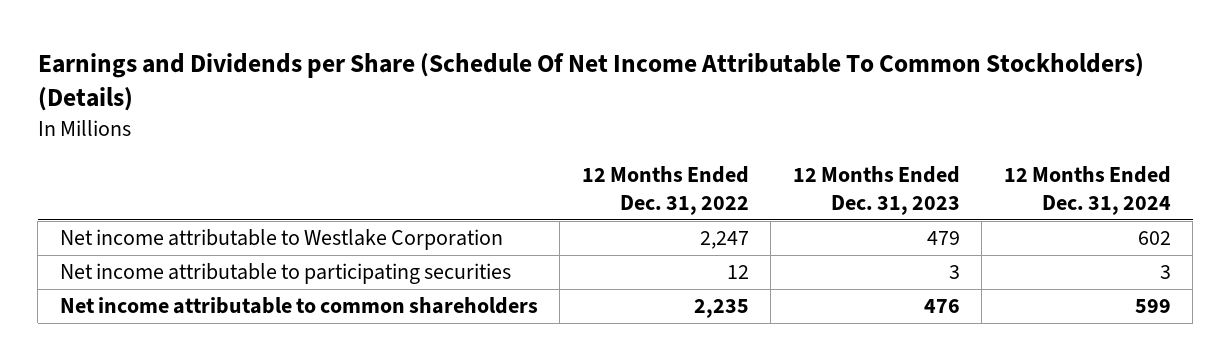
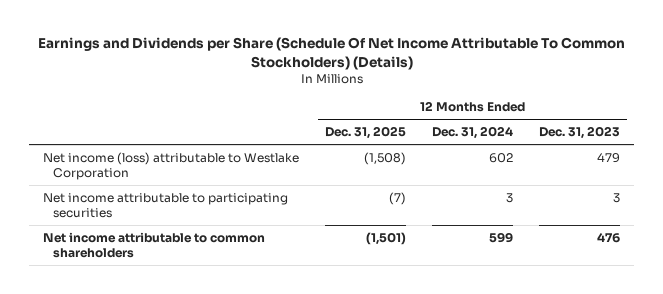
[581,166,749,215] 12 Months Ended Dec. 31, 2022 -> none
none -> [324,126,406,140] Dec. 31, 2025
[59,229,503,251] Net income attributable to Westlake Corporation -> [42,151,299,181] Net income (loss) attributable to Westlake Corporation

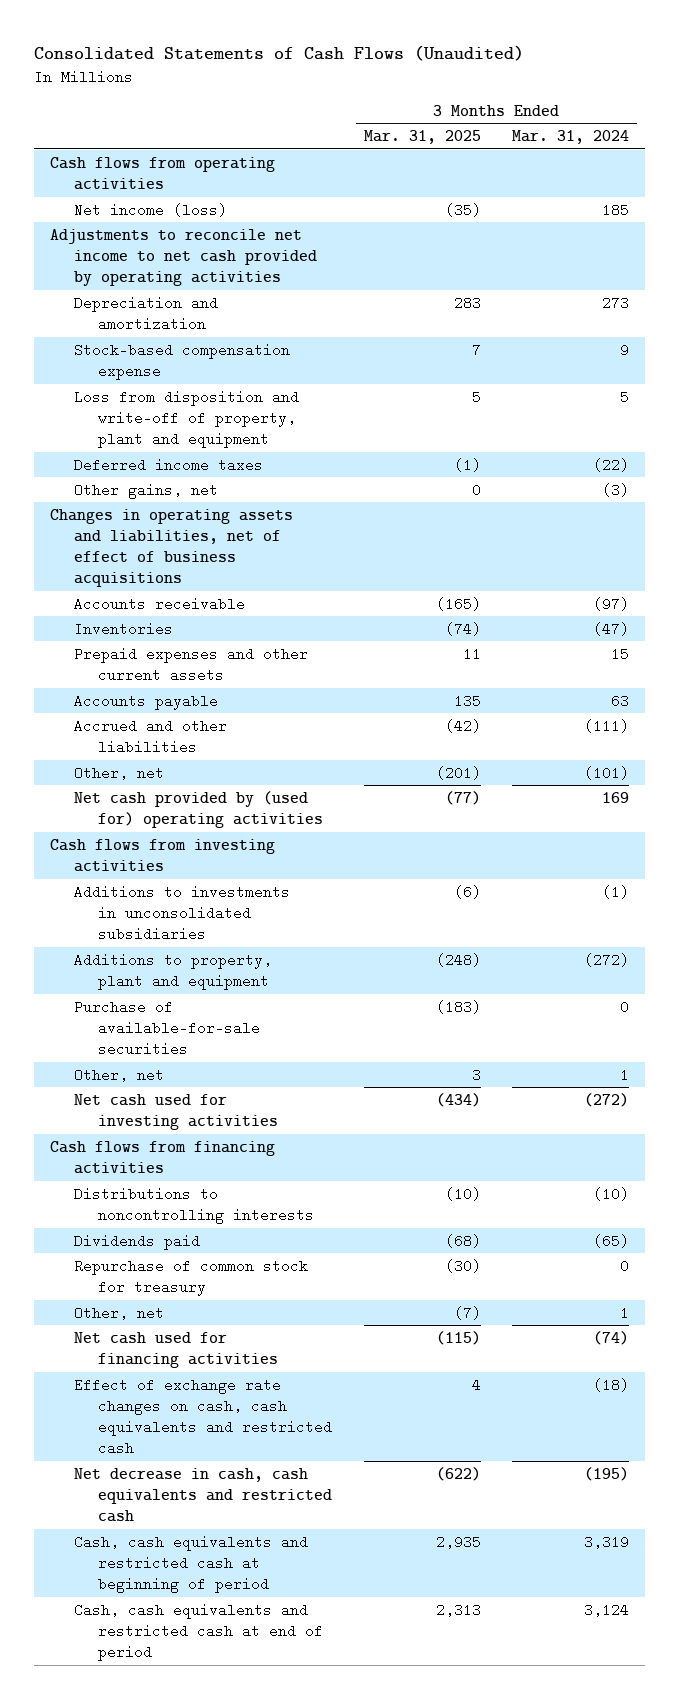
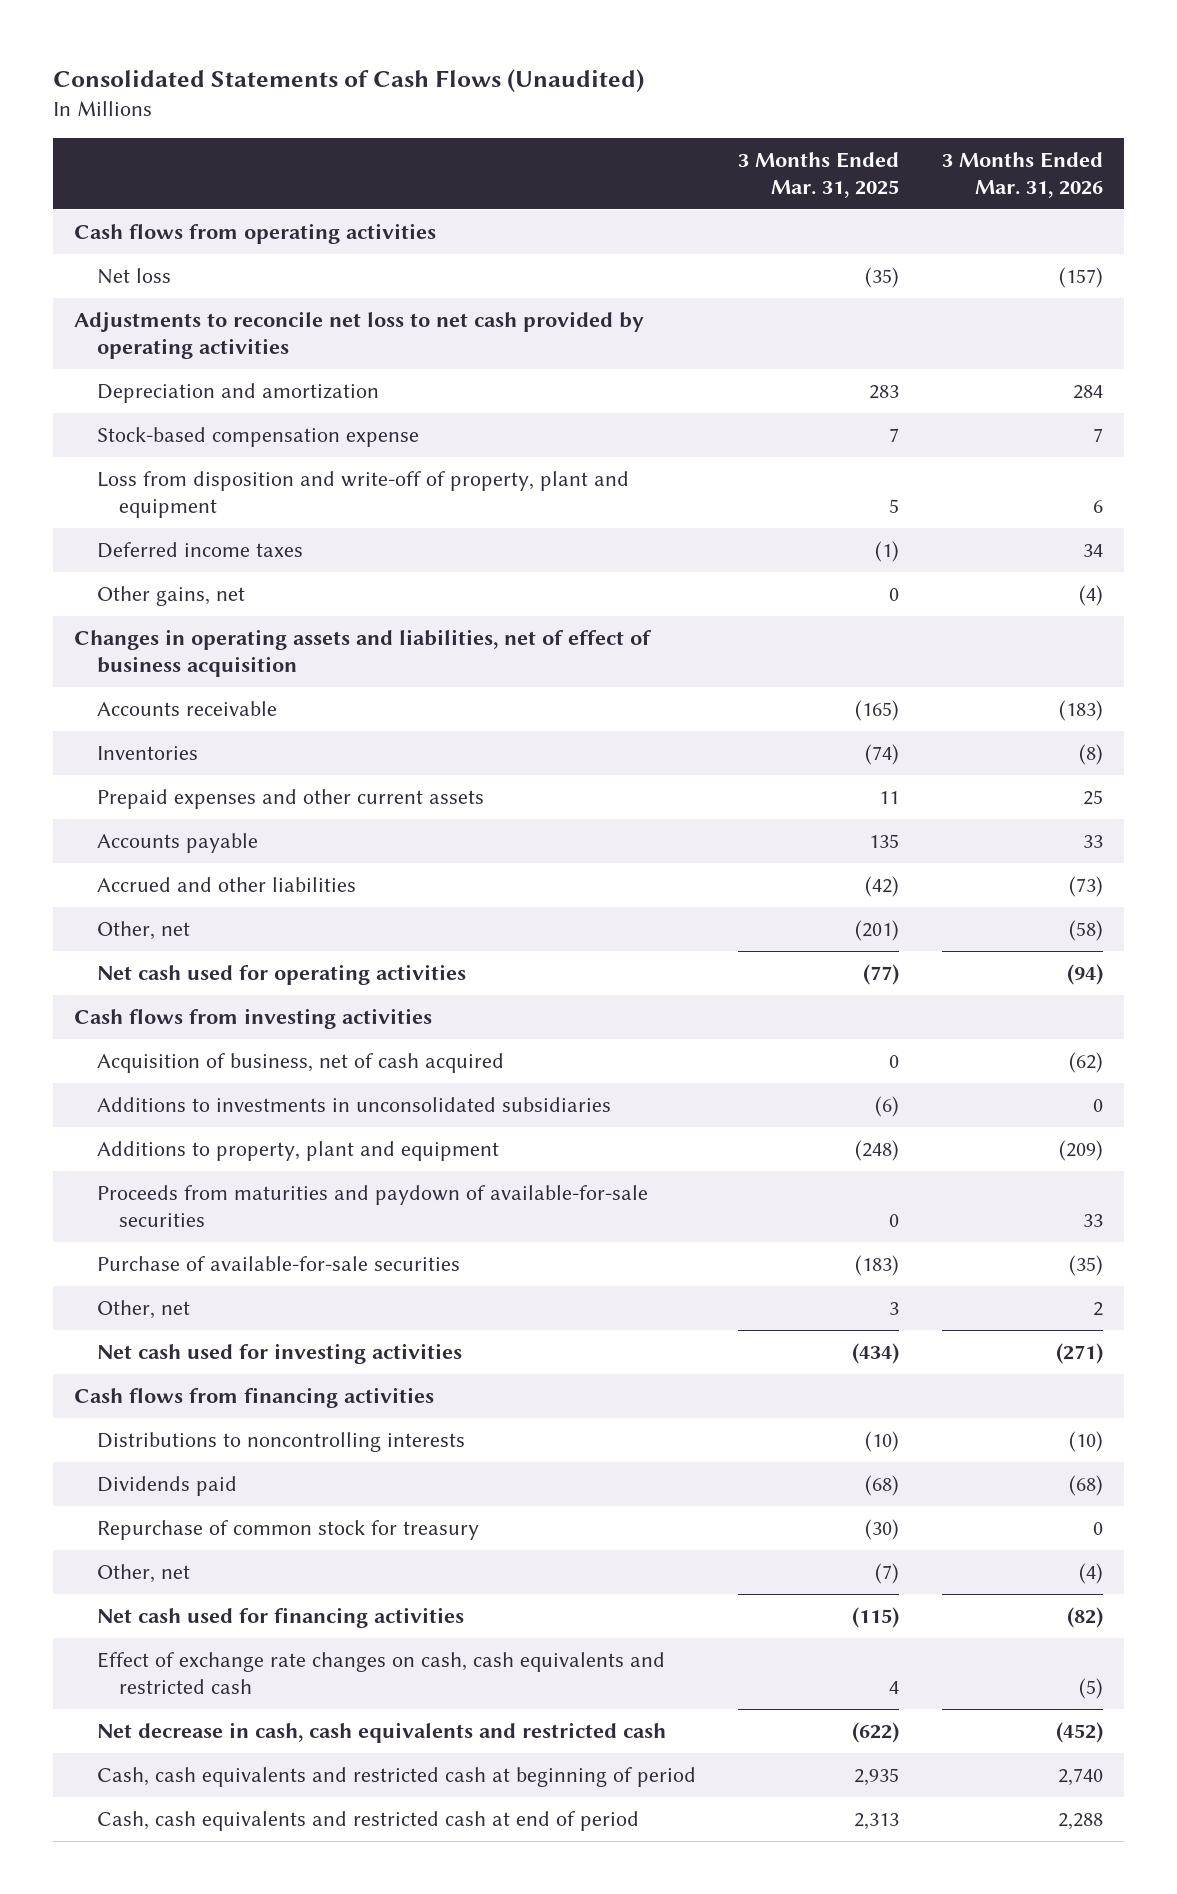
[512,129,630,144] Mar. 31, 2024 -> none
none -> [942,151,1104,199] 3 Months Ended Mar. 31, 2026
[73,202,227,217] Net income (loss) -> [96,267,171,284] Net loss
[49,228,317,287] Adjustments to reconcile net income to net cash provided by operating activities -> [73,310,644,360] Adjustments to reconcile net loss to net cash provided by operating activities
[49,508,293,588] Changes in operating assets and liabilities, net of effect of business acquisitions -> [73,628,652,678] Changes in operating assets and liabilities, net of effect of business acquisition
[73,790,324,828] Net cash provided by (used for) operating activities -> [96,963,466,985] Net cash used for operating activities
none -> [96,1052,504,1073] Acquisition of business, net of cash acquired
none -> [96,1184,648,1228] Proceeds from maturities and paydown of available-for-sale securities

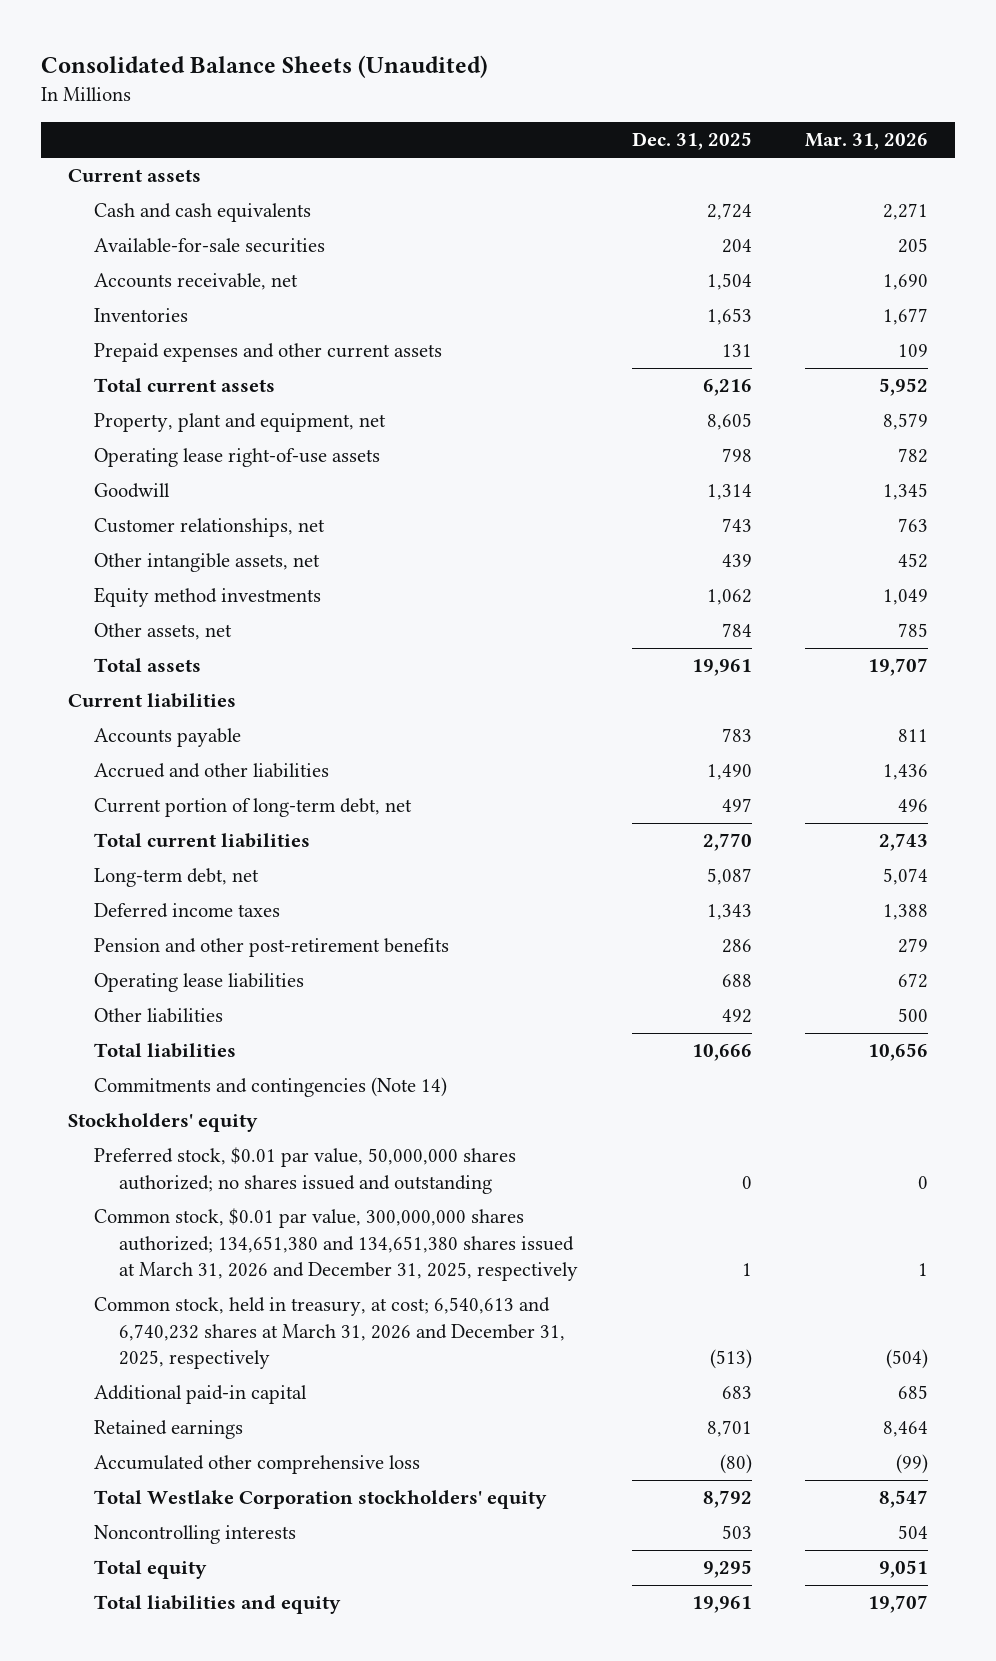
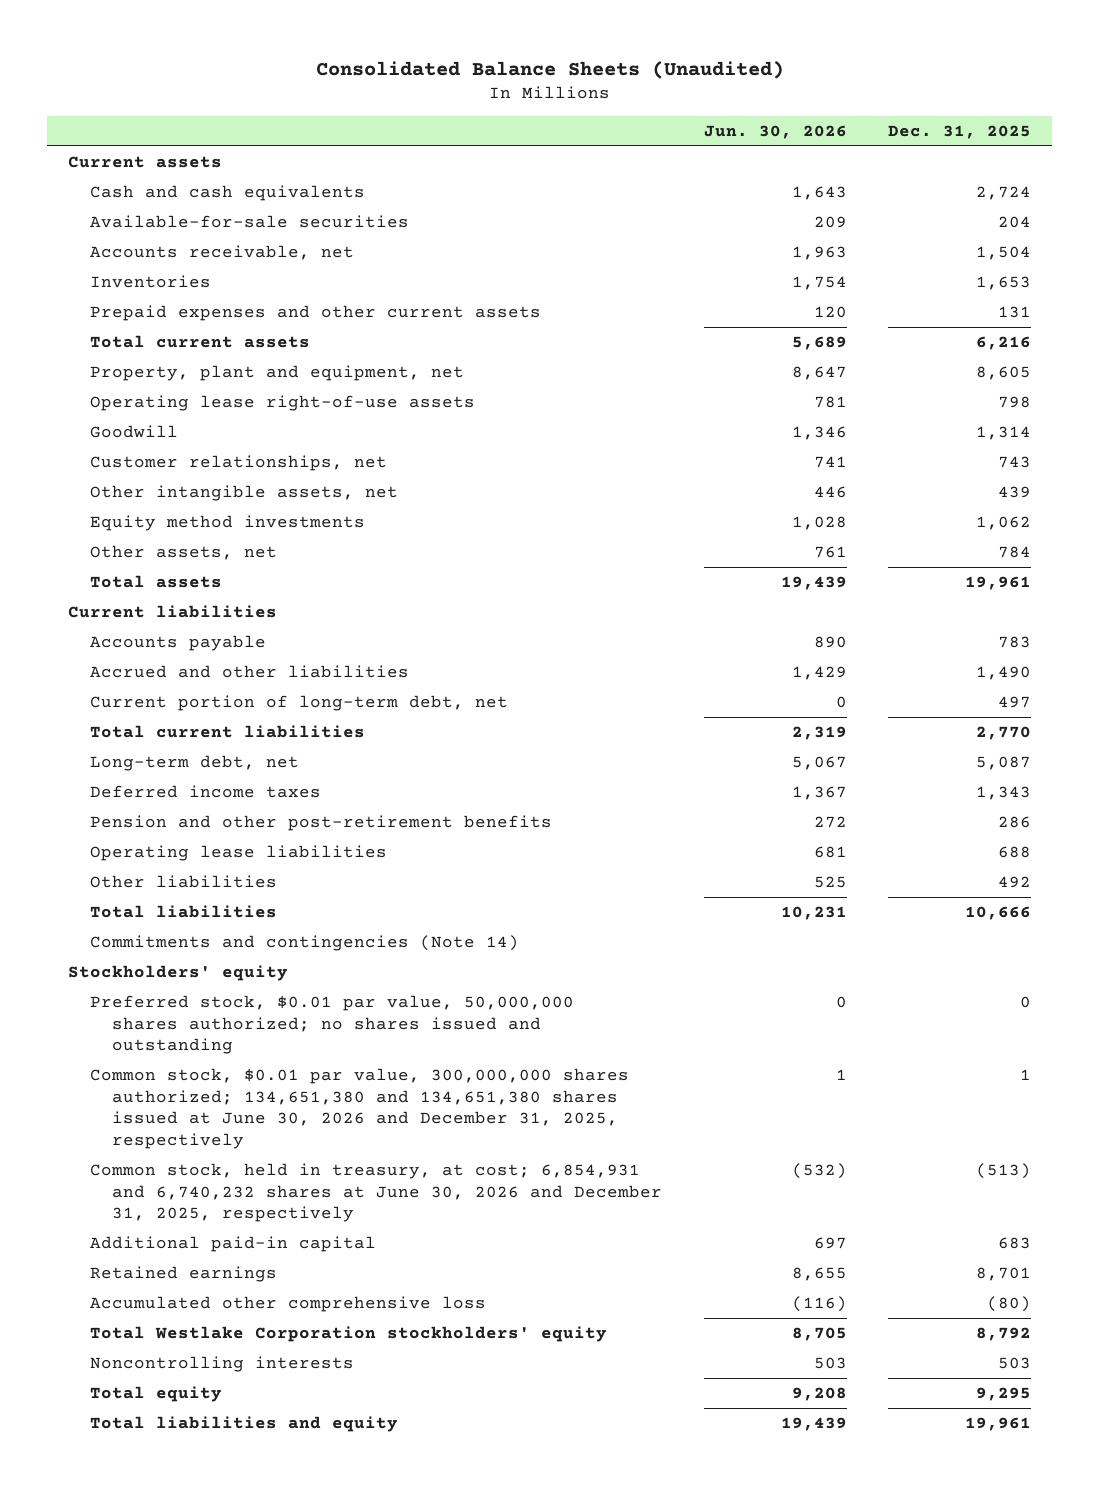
[805,133,929,151] Mar. 31, 2026 -> none
none -> [703,125,847,140] Jun. 30, 2026
[93,1208,579,1281] Common stock, $0.01 par value, 300,000,000 shares authorized; 134,651,380 and 134,651,380 shares issued at March 31, 2026 and December 31, 2025, respectively -> [90,1067,630,1149] Common stock, $0.01 par value, 300,000,000 shares authorized; 134,651,380 and 134,651,380 shares issued at June 30, 2026 and December 31, 2025, respectively
[93,1297,566,1369] Common stock, held in treasury, at cost; 6,540,613 and 6,740,232 shares at March 31, 2026 and December 31, 2025, respectively -> [90,1162,663,1223] Common stock, held in treasury, at cost; 6,854,931 and 6,740,232 shares at June 30, 2026 and December 31, 2025, respectively

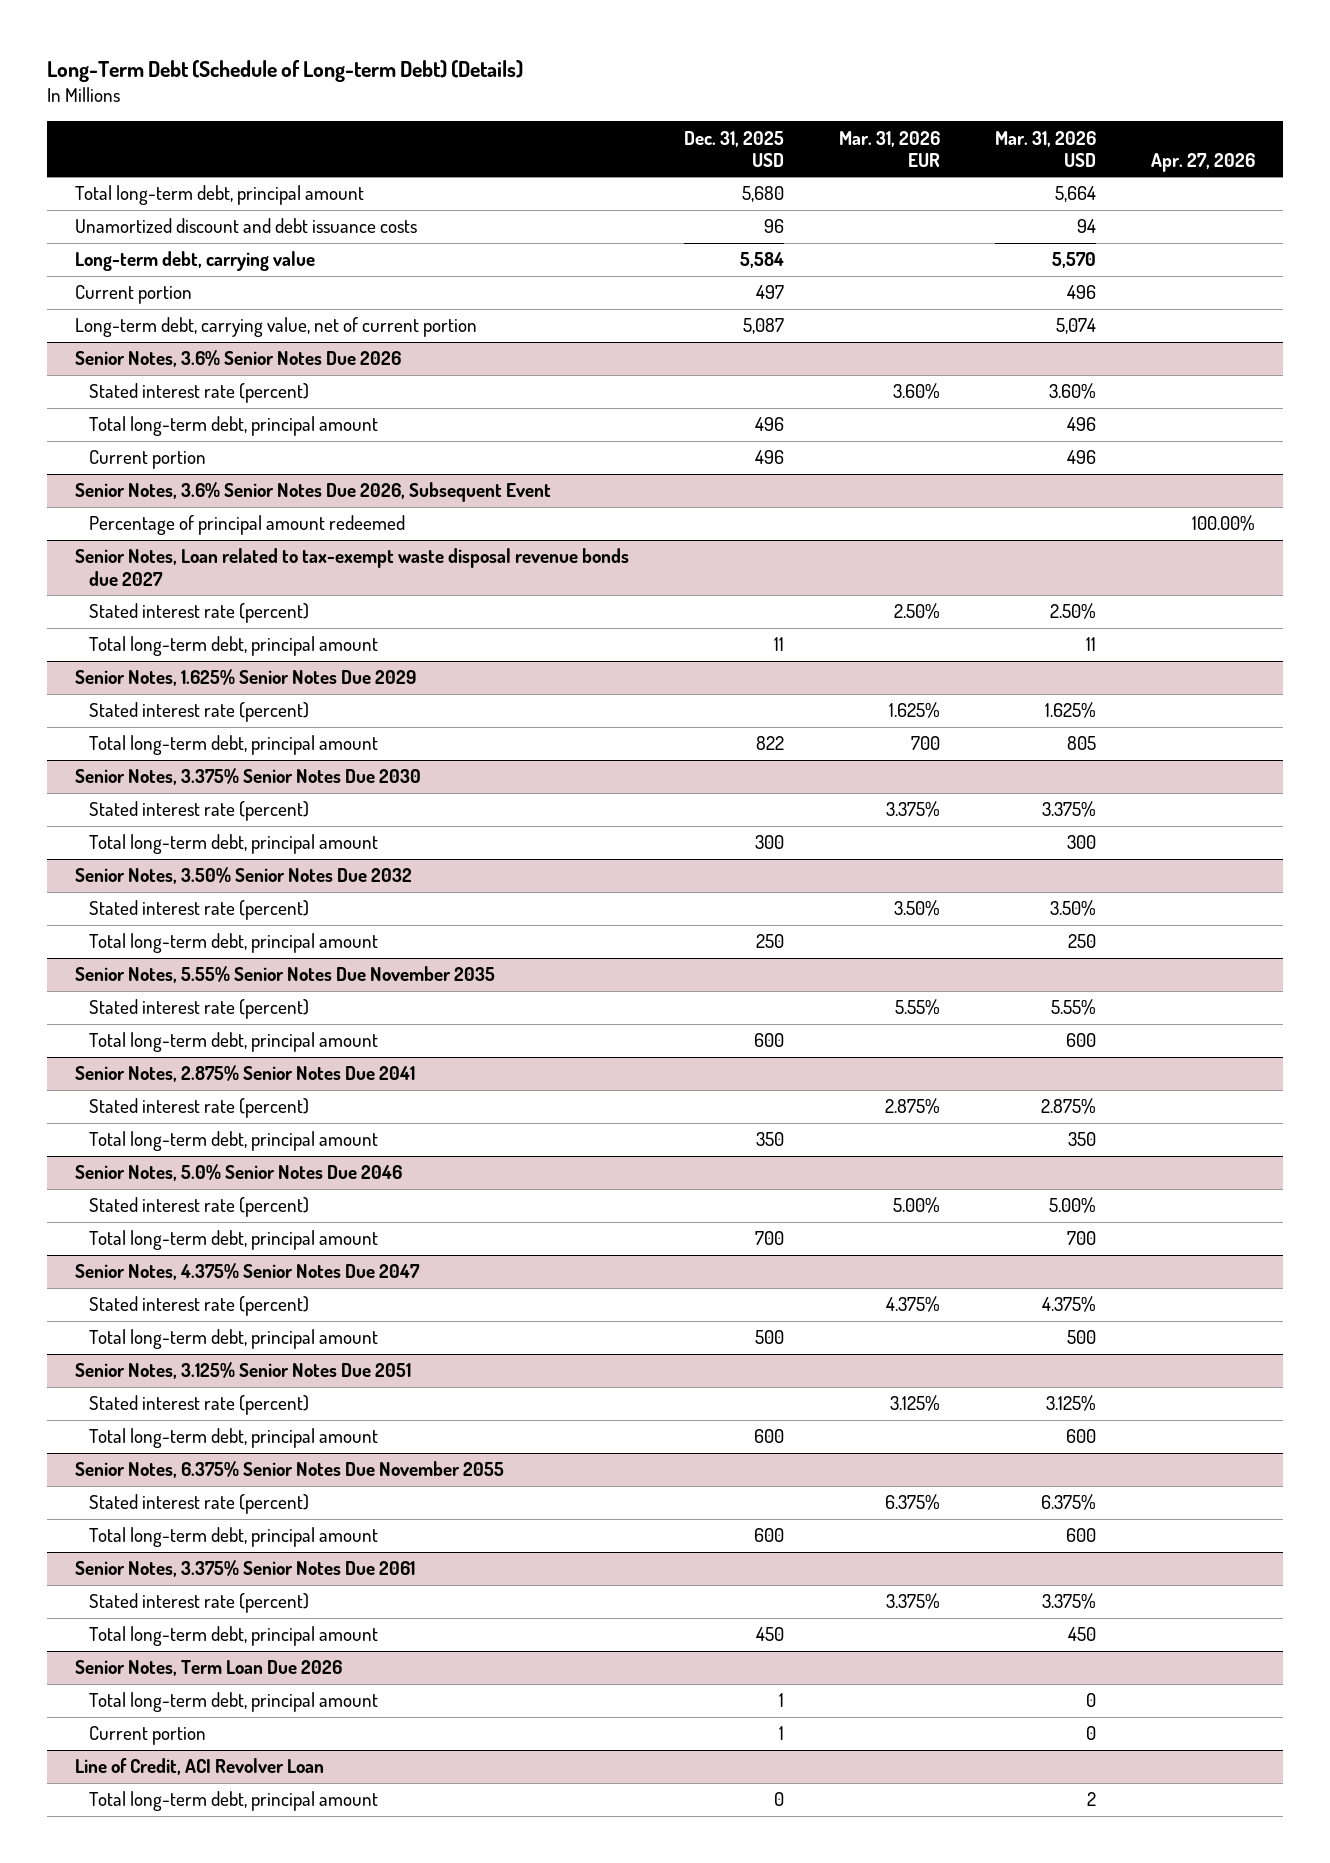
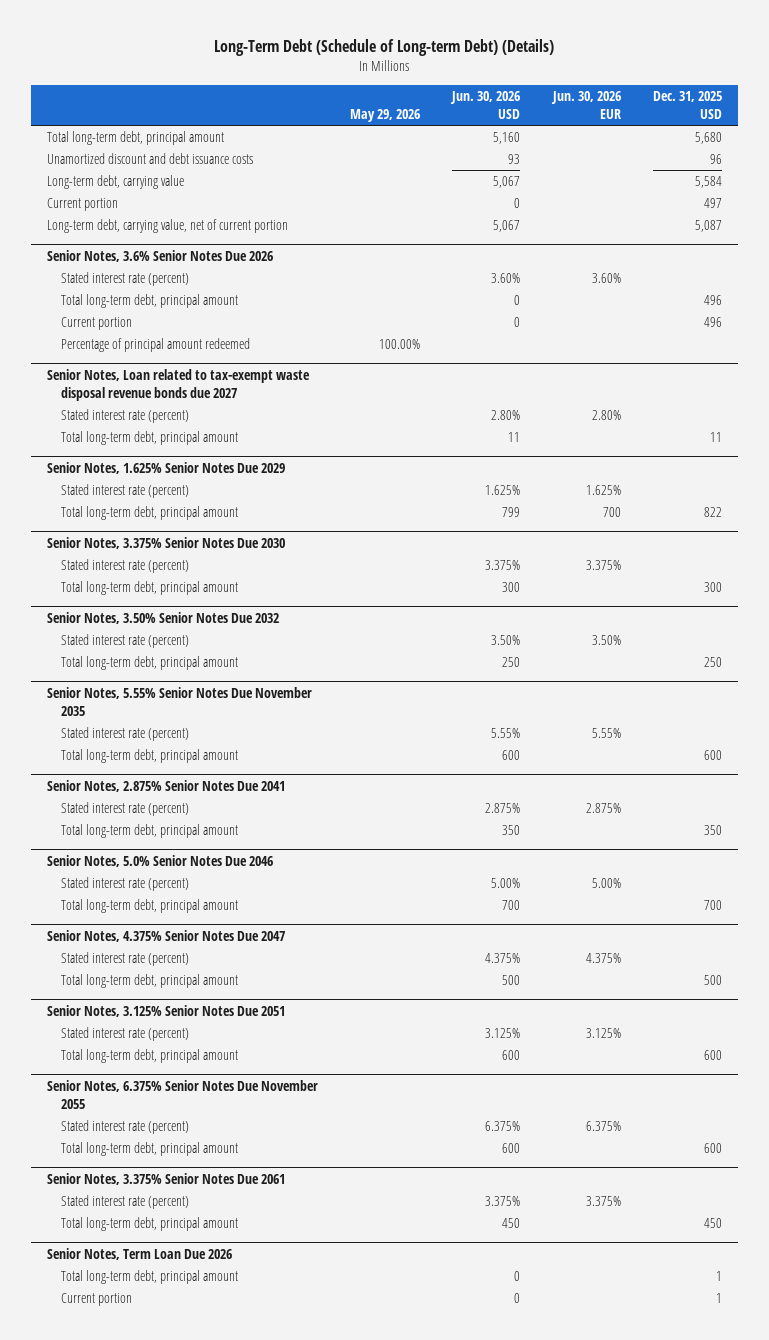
[839,130,941,167] Mar. 31, 2026 EUR -> none
[995,130,1097,167] Mar. 31, 2026 USD -> none
[1151,152,1256,172] Apr. 27, 2026 -> none
none -> [350,109,421,123] May 29, 2026
none -> [450,91,521,120] Jun. 30, 2026 USD
none -> [550,91,621,120] Jun. 30, 2026 EUR
[74,482,551,503] Senior Notes, 3.6% Senior Notes Due 2026, Subsequent Event -> none
[74,1758,324,1776] Line of Credit, ACI Revolver Loan -> none
[89,1791,379,1812] Total long-term debt, principal amount -> none

